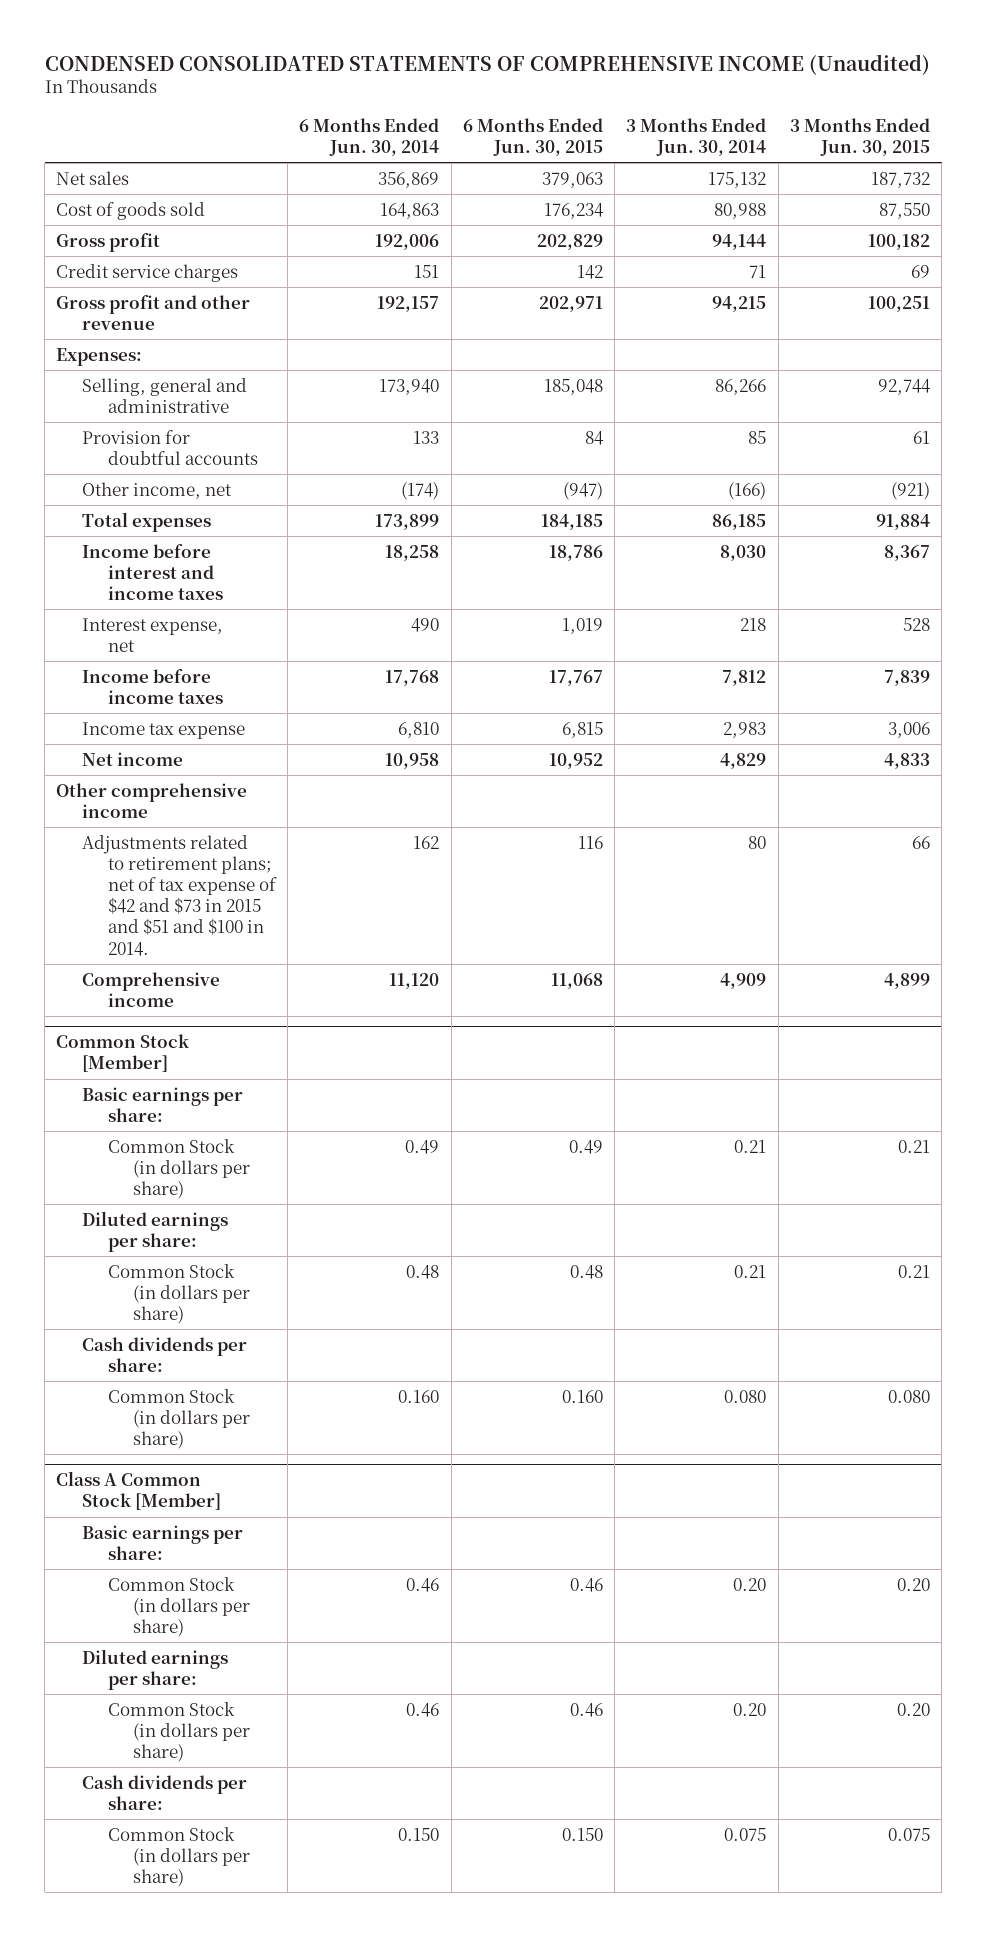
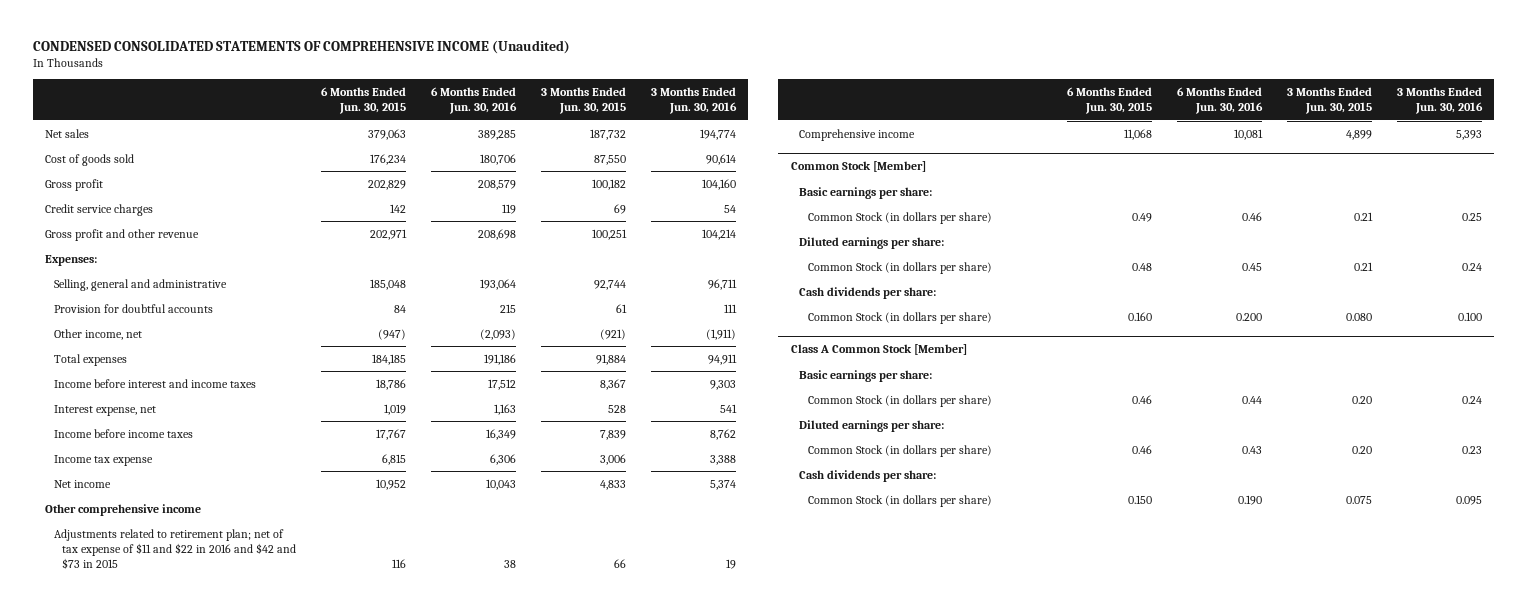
[299,117,440,157] 6 Months Ended Jun. 30, 2014 -> none
[626,117,767,157] 3 Months Ended Jun. 30, 2014 -> none
none -> [431,86,518,115] 6 Months Ended Jun. 30, 2016
none -> [650,86,737,115] 3 Months Ended Jun. 30, 2016
[82,834,277,956] Adjustments related to retirement plans; net of tax expense of $42 and $73 in 2015 and $51 and $100 in 2014. -> [53,528,297,570] Adjustments related to retirement plan; net of tax expense of $11 and $22 in 2016 and $42 and $73 in 2015

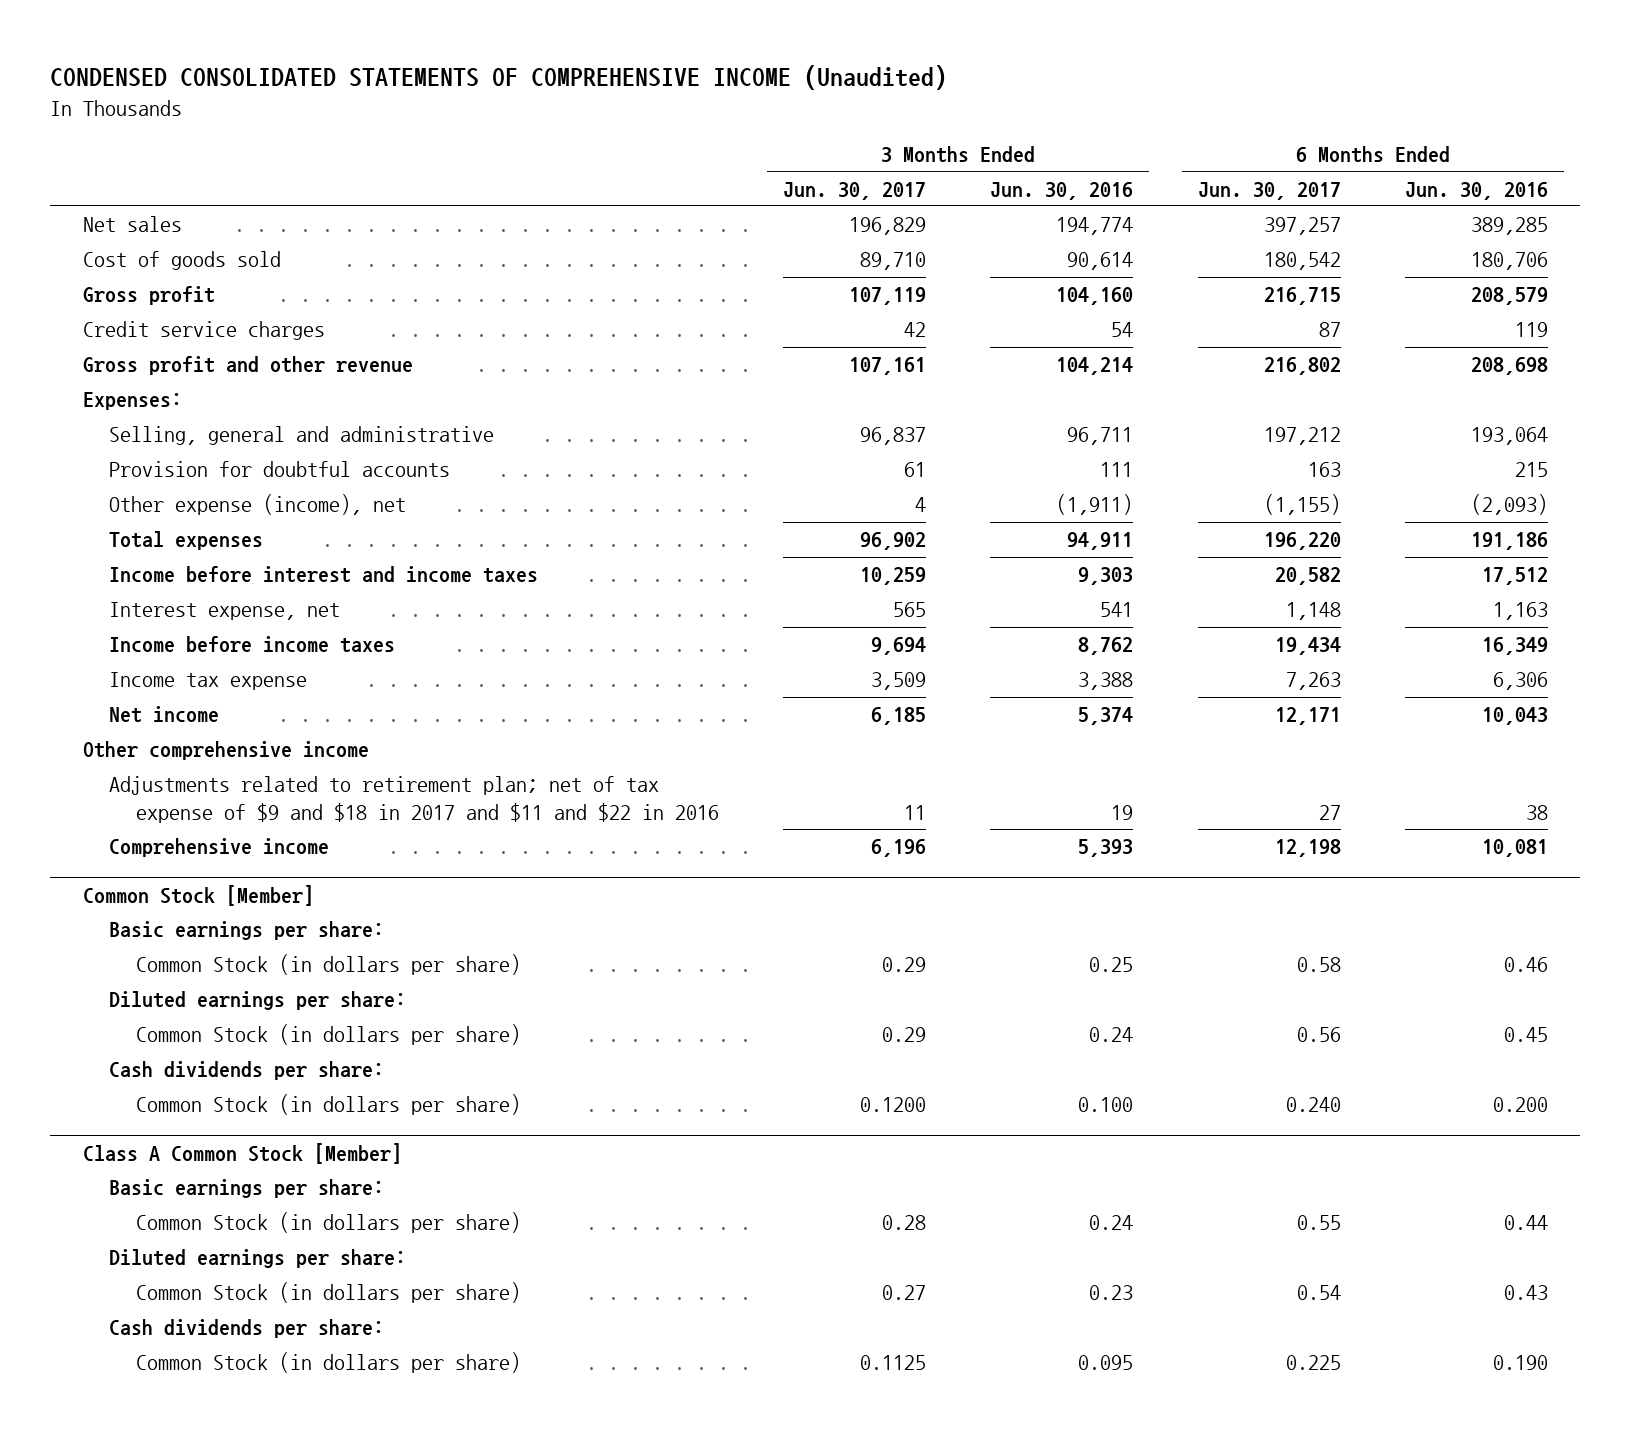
[321,86,407,115] 6 Months Ended Jun. 30, 2015 -> none
[540,86,626,115] 3 Months Ended Jun. 30, 2015 -> none
none -> [783,181,927,200] Jun. 30, 2017
none -> [1197,181,1341,200] Jun. 30, 2017
[53,328,142,340] Other income, net -> [109,494,407,516] Other expense (income), net
[53,528,297,570] Adjustments related to retirement plan; net of tax expense of $11 and $22 in 2016 and $42 and $73 in 2015 -> [109,776,719,824] Adjustments related to retirement plan; net of tax expense of $9 and $18 in 2017 and $11 and $22 in 2016

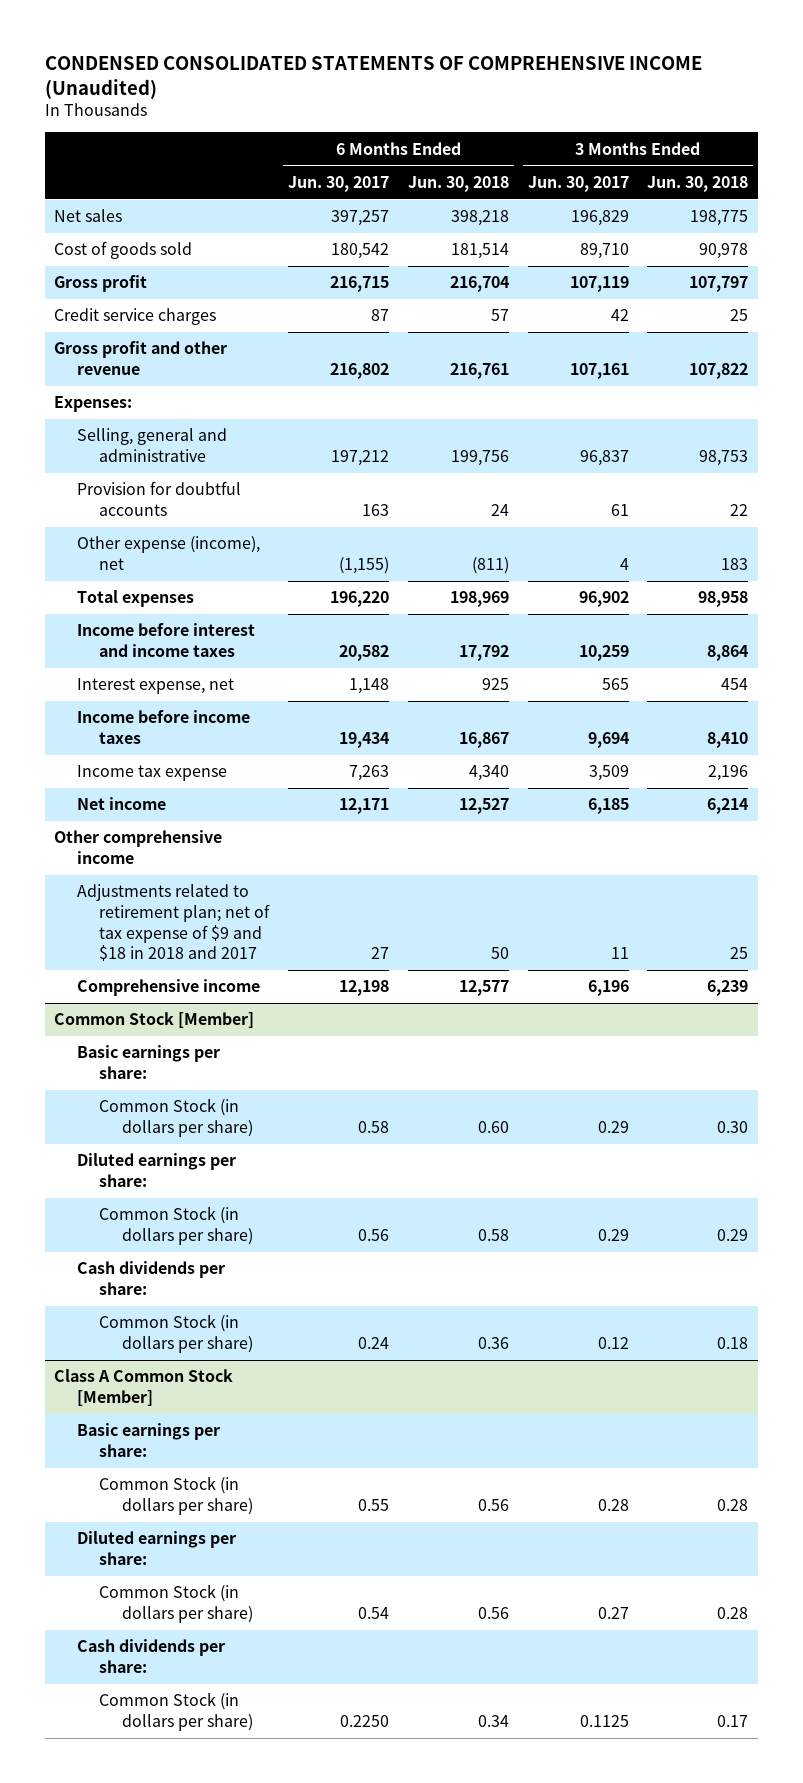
[990,181,1134,200] Jun. 30, 2016 -> none
[1404,181,1548,200] Jun. 30, 2016 -> none
none -> [407,176,509,193] Jun. 30, 2018
none -> [647,176,749,193] Jun. 30, 2018
[109,776,719,824] Adjustments related to retirement plan; net of tax expense of $9 and $18 in 2017 and $11 and $22 in 2016 -> [76,884,271,962] Adjustments related to retirement plan; net of tax expense of $9 and $18 in 2018 and 2017
[860,1097,927,1113] 0.1200 -> [597,1337,629,1350] 0.12
[1285,1097,1341,1113] 0.240 -> [358,1337,390,1350] 0.24
[1285,1355,1341,1371] 0.225 -> [340,1715,390,1728] 0.2250

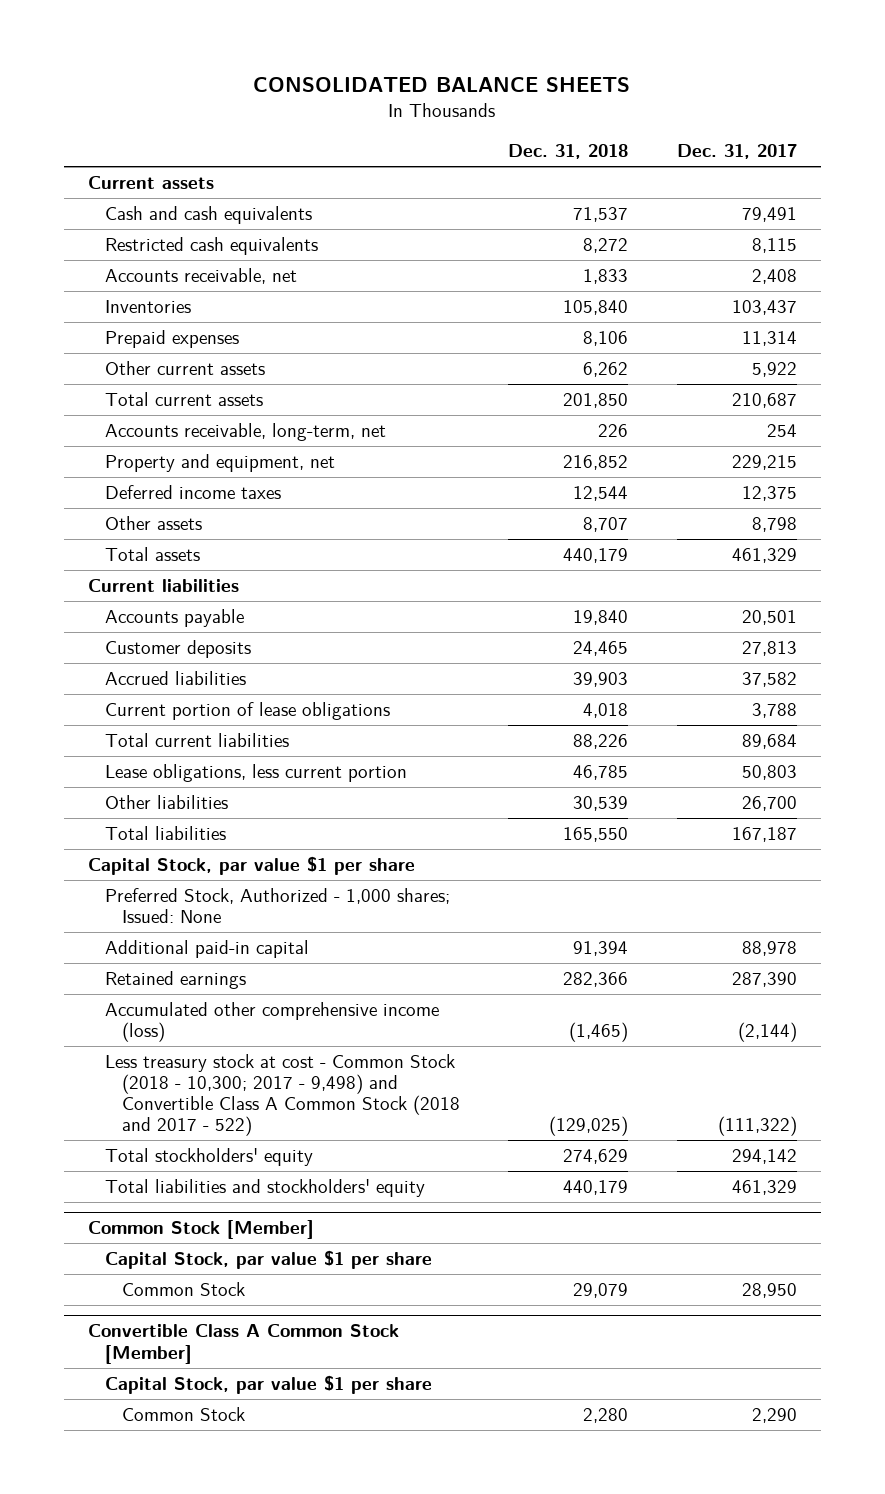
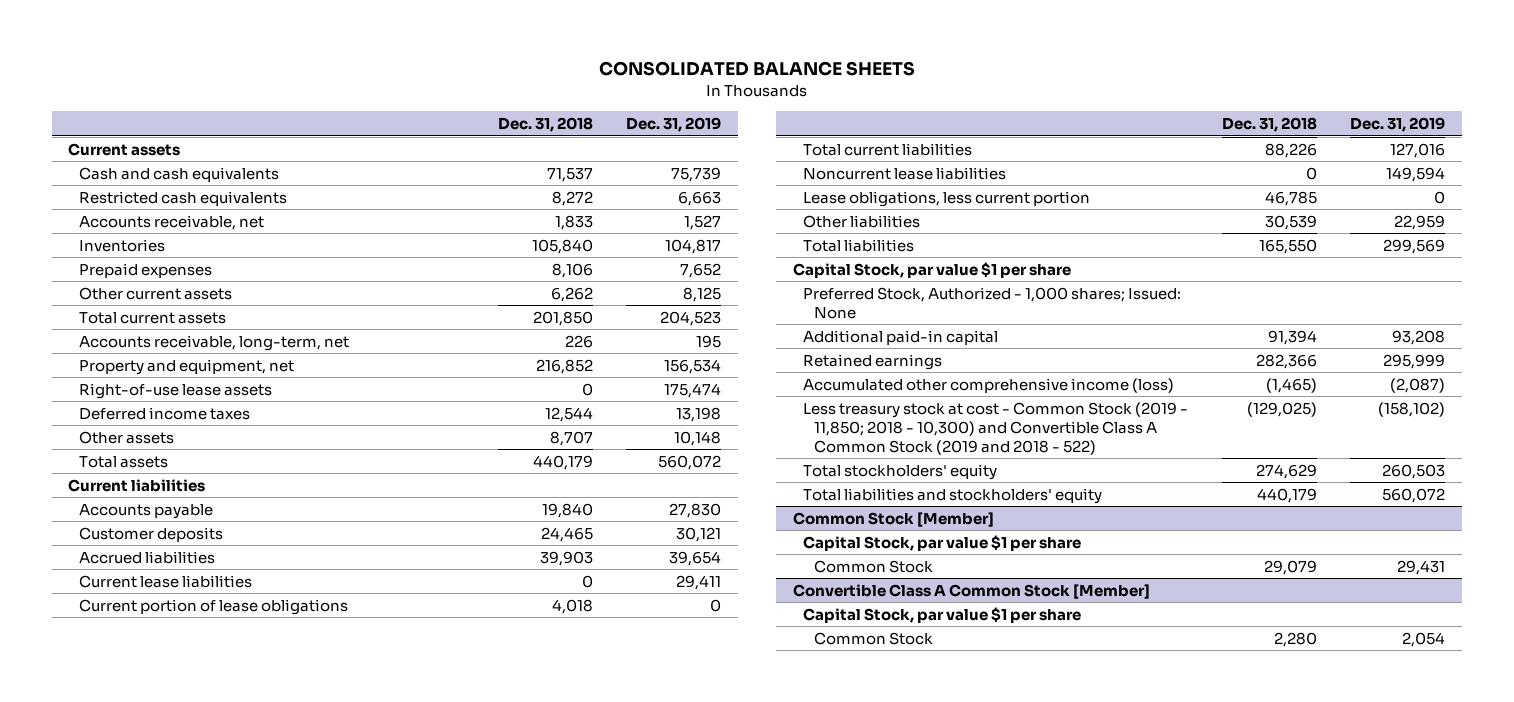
[676,144,797,160] Dec. 31, 2017 -> none
none -> [626,116,722,132] Dec. 31, 2019
none -> [79,382,273,399] Right-of-use lease assets
none -> [79,574,253,588] Current lease liabilities
none -> [803,166,1007,180] Noncurrent lease liabilities
[105,1053,460,1137] Less treasury stock at cost - Common Stock (2018 - 10,300; 2017 - 9,498) and Convertible Class A Common Stock (2018 and 2017 - 522) -> [803,401,1189,455] Less treasury stock at cost - Common Stock (2019 - 11,850; 2018 - 10,300) and Convertible Class A Common Stock (2019 and 2018 - 522)

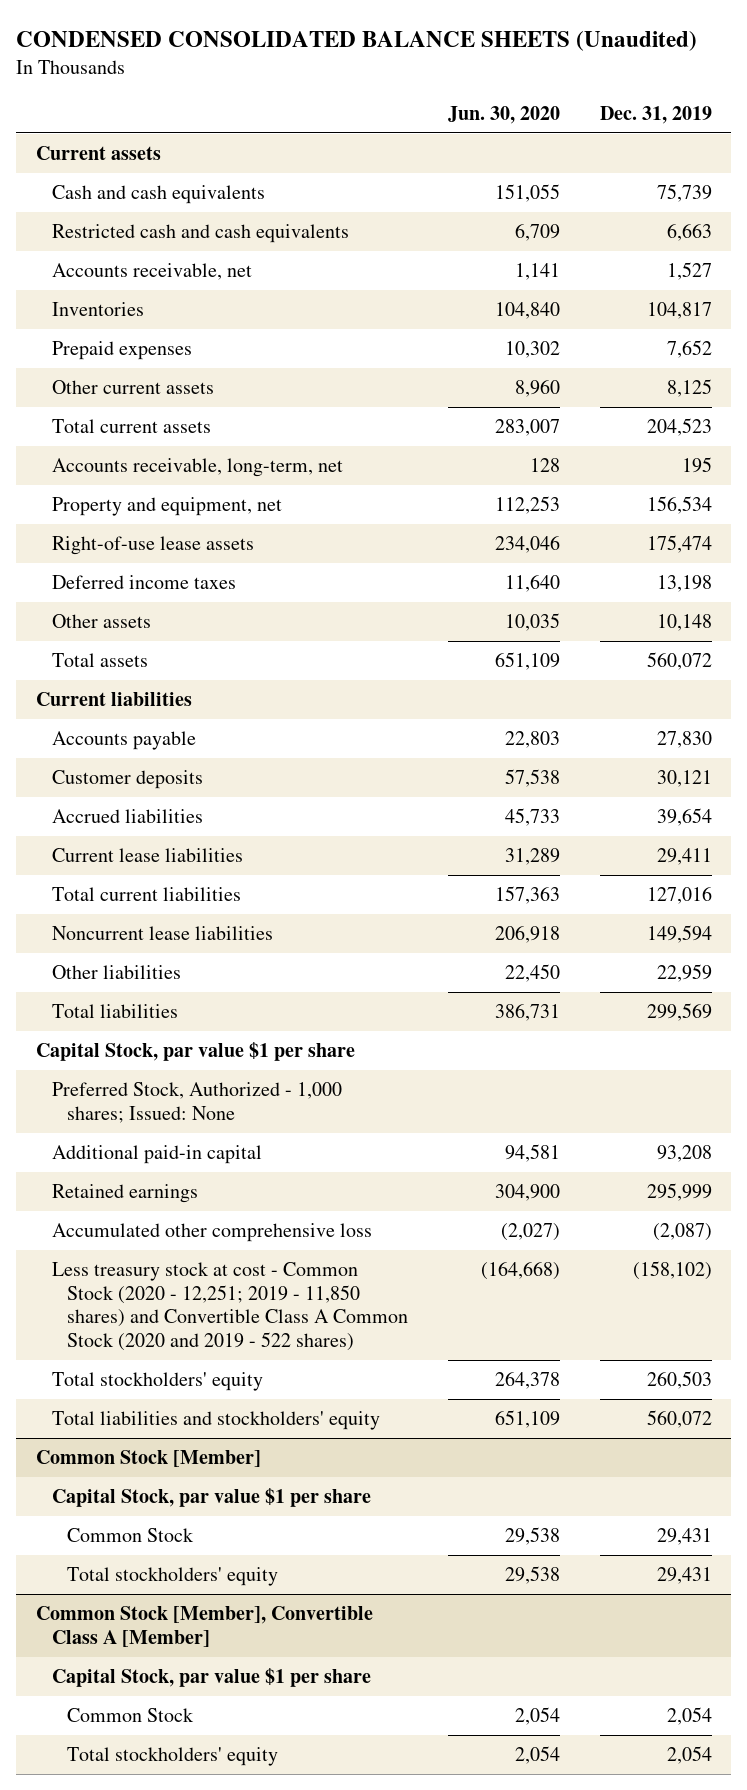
[598,61,915,77] CONSOLIDATED BALANCE SHEETS -> [16,31,698,52] CONDENSED CONSOLIDATED BALANCE SHEETS (Unaudited)
[497,116,593,132] Dec. 31, 2018 -> none
none -> [447,105,560,124] Jun. 30, 2020
[79,190,288,206] Restricted cash equivalents -> [51,224,349,244] Restricted cash and cash equivalents
[79,598,349,615] Current portion of lease obligations -> none
[803,190,1091,207] Lease obligations, less current portion -> none
[803,377,1175,393] Accumulated other comprehensive income (loss) -> [51,1223,372,1243] Accumulated other comprehensive loss
[803,401,1189,455] Less treasury stock at cost - Common Stock (2019 - 11,850; 2018 - 10,300) and Convertible Class A Common Stock (2019 and 2018 - 522) -> [51,1262,409,1352] Less treasury stock at cost - Common Stock (2020 - 12,251; 2019 - 11,850 shares) and Convertible Class A Common Stock (2020 and 2019 - 522 shares)
none -> [67,1567,279,1587] Total stockholders' equity
[792,583,1150,599] Convertible Class A Common Stock [Member] -> [35,1606,373,1647] Common Stock [Member], Convertible Class A [Member]
none -> [67,1747,279,1767] Total stockholders' equity

